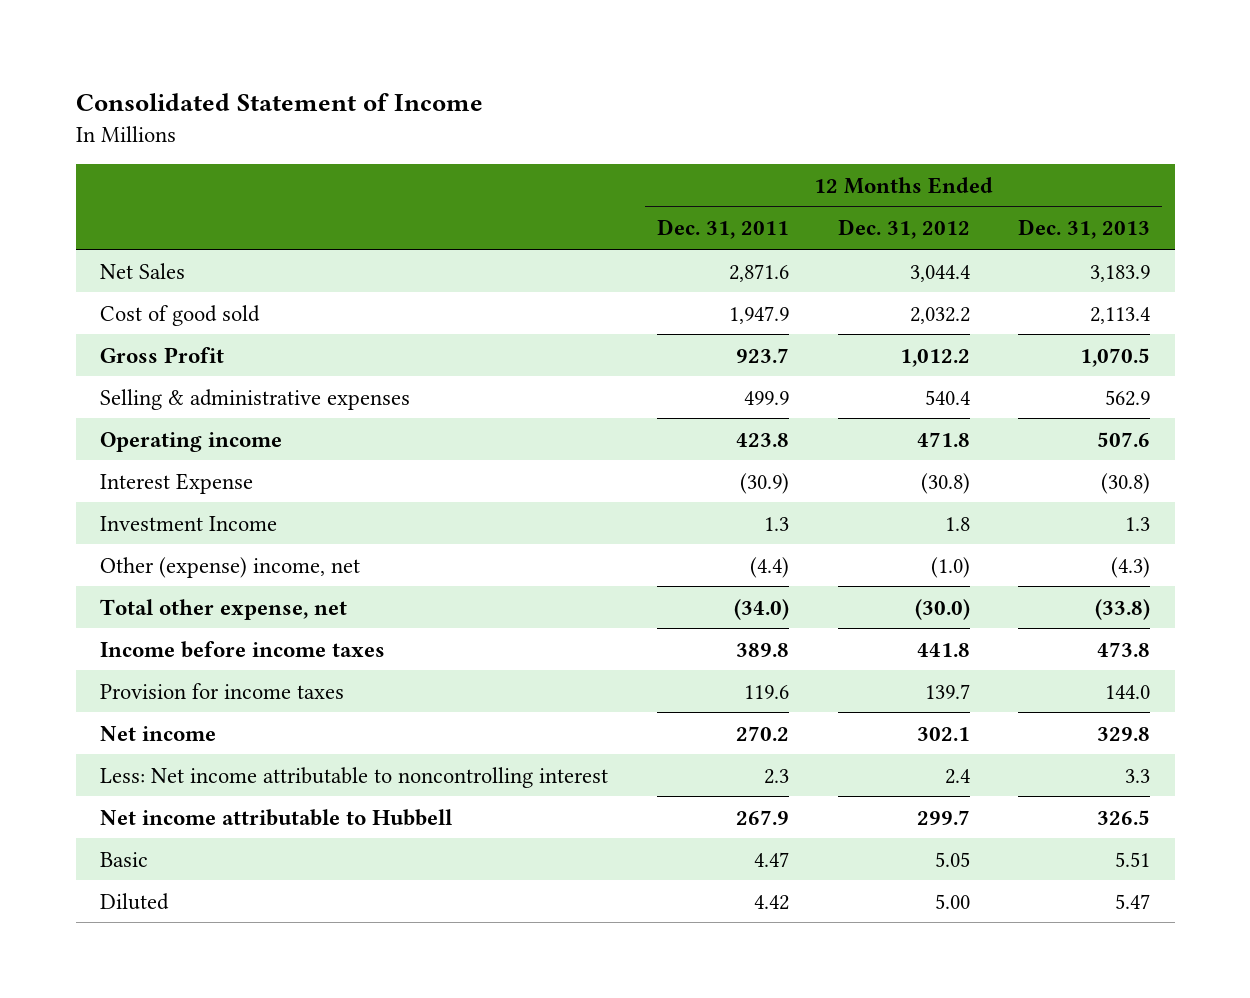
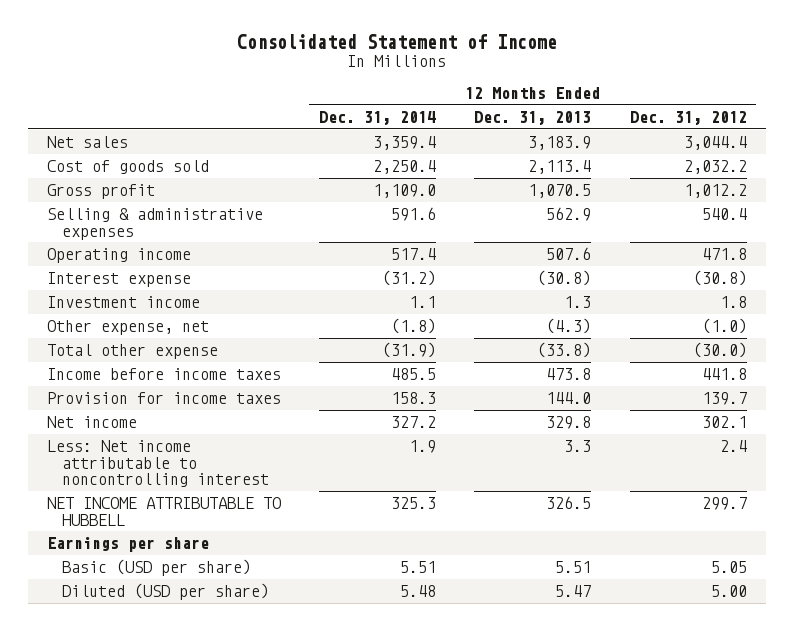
[656,219,789,240] Dec. 31, 2011 -> none
none -> [319,110,437,125] Dec. 31, 2014
[100,262,186,279] Net Sales -> [46,136,128,149] Net sales
[100,304,261,326] Cost of good sold -> [46,160,209,175] Cost of goods sold
[100,346,225,363] Gross Profit -> [46,184,155,200] Gross profit
[100,472,254,494] Interest Expense -> [46,272,191,288] Interest expense
[100,515,278,531] Investment Income -> [46,296,200,309] Investment income
[100,556,361,578] Other (expense) income, net -> [46,320,209,336] Other expense, net
[100,598,348,620] Total other expense, net -> [46,344,218,360] Total other expense
[100,808,454,826] Net income attributable to Hubbell -> [46,497,281,526] NET INCOME ATTRIBUTABLE TO HUBBELL
none -> [46,537,209,553] Earnings per share
[100,851,149,867] Basic -> [61,559,251,577] Basic (USD per share)
[100,892,170,910] Diluted -> [61,583,269,601] Diluted (USD per share)

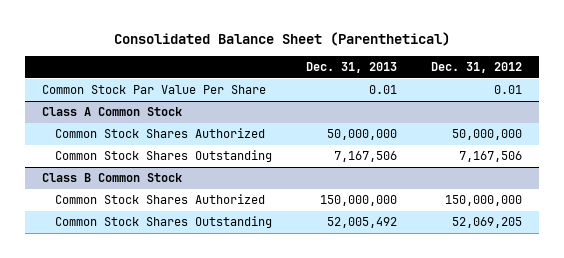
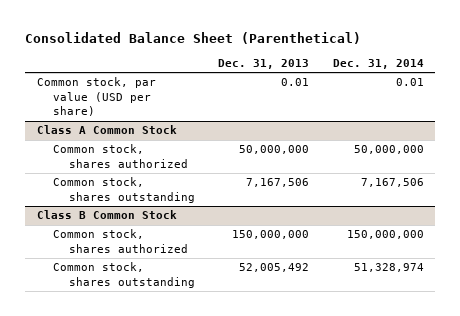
[430,62,522,74] Dec. 31, 2012 -> none
none -> [332,59,424,70] Dec. 31, 2014
[42,85,267,95] Common Stock Par Value Per Share -> [36,77,156,117] Common stock, par value (USD per share)
[54,128,265,139] Common Stock Shares Authorized -> [53,144,189,168] Common stock, shares authorized
[54,150,272,163] Common Stock Shares Outstanding -> [53,177,196,203] Common stock, shares outstanding
[54,194,265,205] Common Stock Shares Authorized -> [53,229,189,253] Common stock, shares authorized
[54,216,272,229] Common Stock Shares Outstanding -> [53,262,196,288] Common stock, shares outstanding

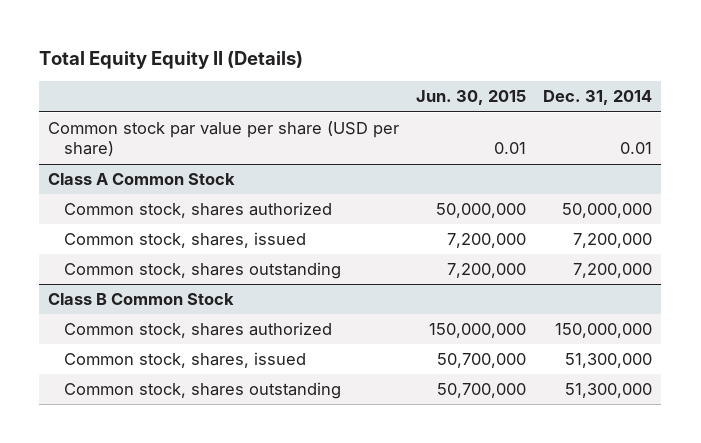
[25,31,362,44] Consolidated Balance Sheet (Parenthetical) -> [39,50,304,69] Total Equity Equity II (Details)
[218,59,310,70] Dec. 31, 2013 -> none
none -> [416,90,527,106] Jun. 30, 2015
[36,77,156,117] Common stock, par value (USD per share) -> [48,121,400,157] Common stock par value per share (USD per share)
none -> [64,232,307,249] Common stock, shares, issued
[360,178,424,188] 7,167,506 -> [573,263,653,279] 7,200,000
none -> [64,352,307,369] Common stock, shares, issued
[353,263,424,273] 51,328,974 -> [565,383,653,399] 51,300,000

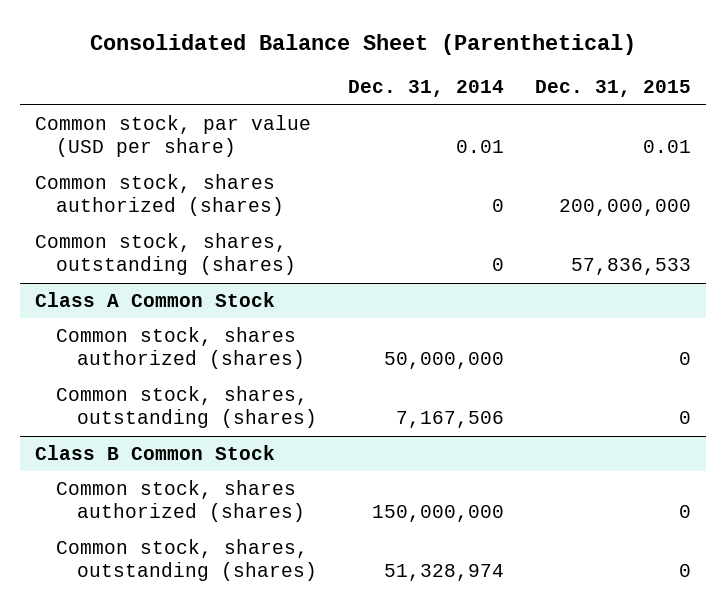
[39,50,304,69] Total Equity Equity II (Details) -> [90,34,637,56] Consolidated Balance Sheet (Parenthetical)
[416,90,527,106] Jun. 30, 2015 -> none
none -> [534,80,691,98] Dec. 31, 2015
[48,121,400,157] Common stock par value per share (USD per share) -> [35,114,312,158] Common stock, par value (USD per share)
none -> [35,173,285,217] Common stock, shares authorized (shares)
none -> [35,232,297,276] Common stock, shares, outstanding (shares)
[64,232,307,249] Common stock, shares, issued -> none
[64,202,333,219] Common stock, shares authorized -> [56,326,306,370] Common stock, shares authorized (shares)
[64,262,342,280] Common stock, shares outstanding -> [56,385,318,429] Common stock, shares, outstanding (shares)
[573,263,653,279] 7,200,000 -> [396,411,505,429] 7,167,506
[64,352,307,369] Common stock, shares, issued -> none
[64,322,333,339] Common stock, shares authorized -> [56,479,306,523] Common stock, shares authorized (shares)
[64,382,342,400] Common stock, shares outstanding -> [56,538,318,582] Common stock, shares, outstanding (shares)
[565,383,653,399] 51,300,000 -> [384,564,505,582] 51,328,974

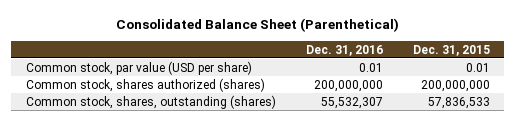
[348,80,505,98] Dec. 31, 2014 -> none
none -> [305,44,383,56] Dec. 31, 2016
[35,291,276,307] Class A Common Stock -> none
[56,326,306,370] Common stock, shares authorized (shares) -> none
[56,385,318,429] Common stock, shares, outstanding (shares) -> none
[35,444,276,460] Class B Common Stock -> none
[56,479,306,523] Common stock, shares authorized (shares) -> none
[56,538,318,582] Common stock, shares, outstanding (shares) -> none

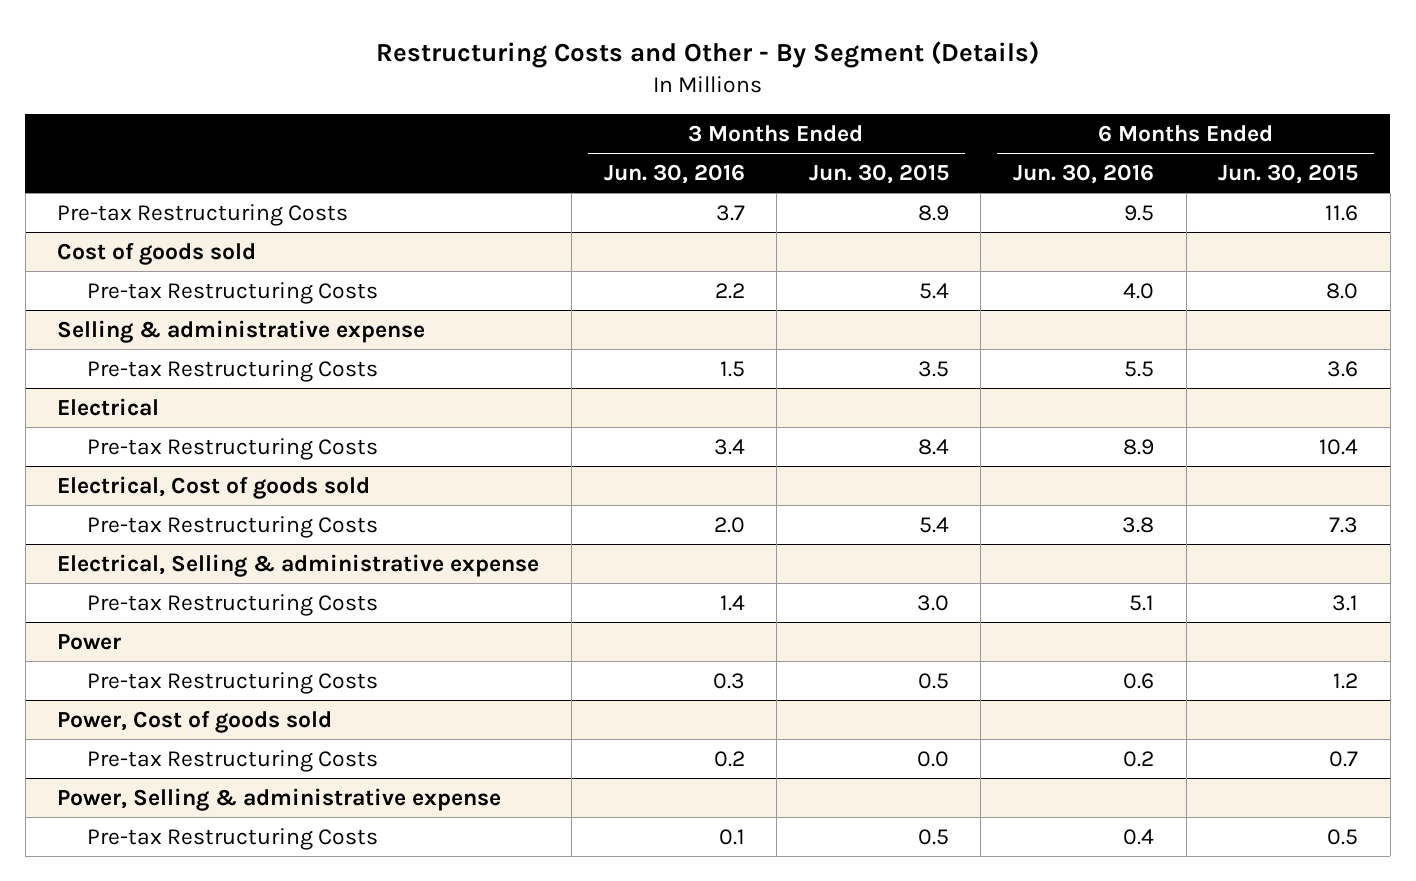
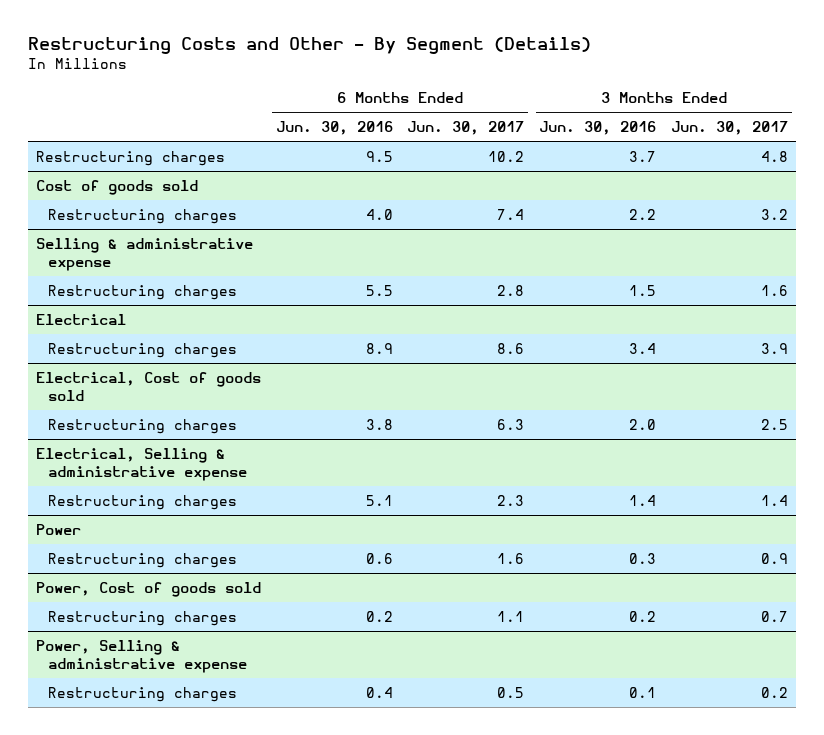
[808,164,949,185] Jun. 30, 2015 -> none
[1218,164,1359,185] Jun. 30, 2015 -> none
none -> [407,121,525,136] Jun. 30, 2017
none -> [671,121,789,136] Jun. 30, 2017
[57,203,349,226] Pre-tax Restructuring Costs -> [35,150,225,166] Restructuring charges
[87,281,379,304] Pre-tax Restructuring Costs -> [47,208,237,224] Restructuring charges
[87,359,379,382] Pre-tax Restructuring Costs -> [47,284,237,300] Restructuring charges
[87,437,379,460] Pre-tax Restructuring Costs -> [47,342,237,358] Restructuring charges
[87,515,379,538] Pre-tax Restructuring Costs -> [47,418,237,434] Restructuring charges
[87,593,379,616] Pre-tax Restructuring Costs -> [47,494,237,510] Restructuring charges
[87,671,379,694] Pre-tax Restructuring Costs -> [47,552,237,568] Restructuring charges
[87,749,379,772] Pre-tax Restructuring Costs -> [47,610,237,626] Restructuring charges
[87,827,379,850] Pre-tax Restructuring Costs -> [47,686,237,702] Restructuring charges

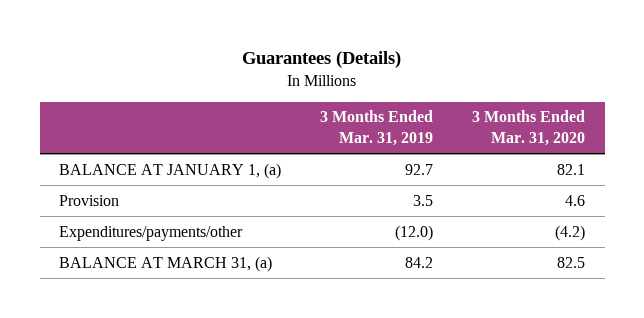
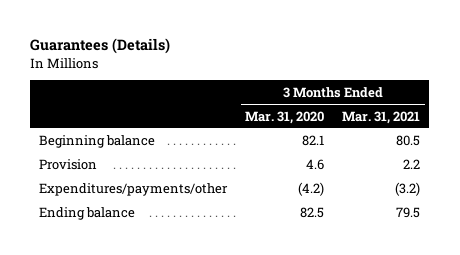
[320,110,434,146] 3 Months Ended Mar. 31, 2019 -> none
none -> [342,110,421,124] Mar. 31, 2021
[59,162,282,179] BALANCE AT JANUARY 1, (a) -> [39,135,156,149] Beginning balance
[59,255,273,272] BALANCE AT MARCH 31, (a) -> [39,207,136,221] Ending balance

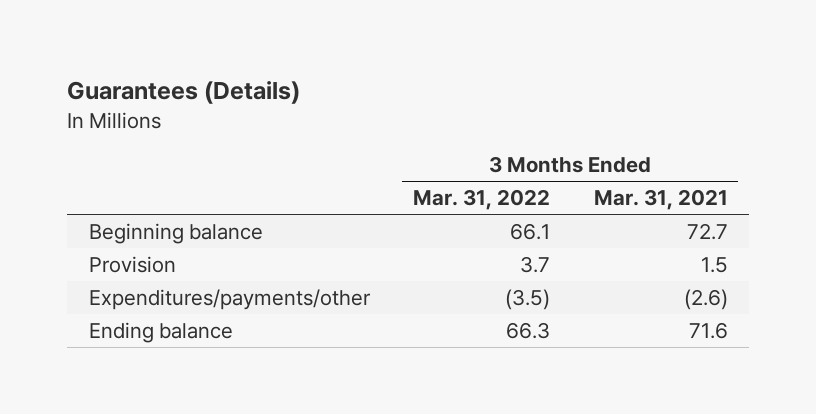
[245,110,325,124] Mar. 31, 2020 -> none
none -> [413,189,551,211] Mar. 31, 2022
[396,135,421,147] 80.5 -> [686,222,728,240] 72.7
[403,159,421,170] 2.2 -> [700,256,728,273] 1.5
[395,182,421,197] (3.2) -> [683,288,728,310] (2.6)
[396,207,421,219] 79.5 -> [688,321,728,339] 71.6

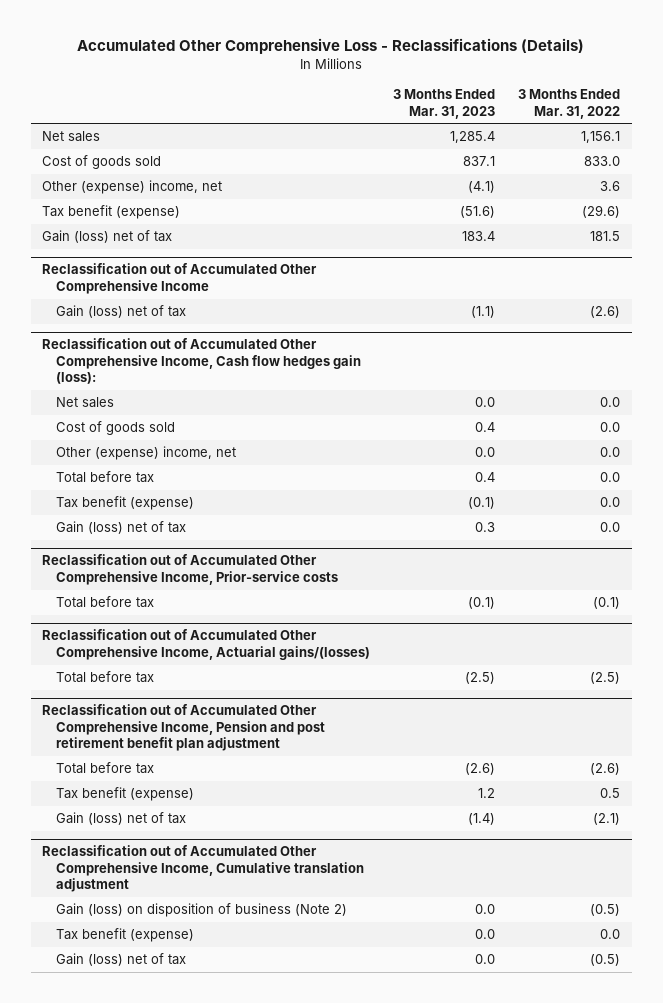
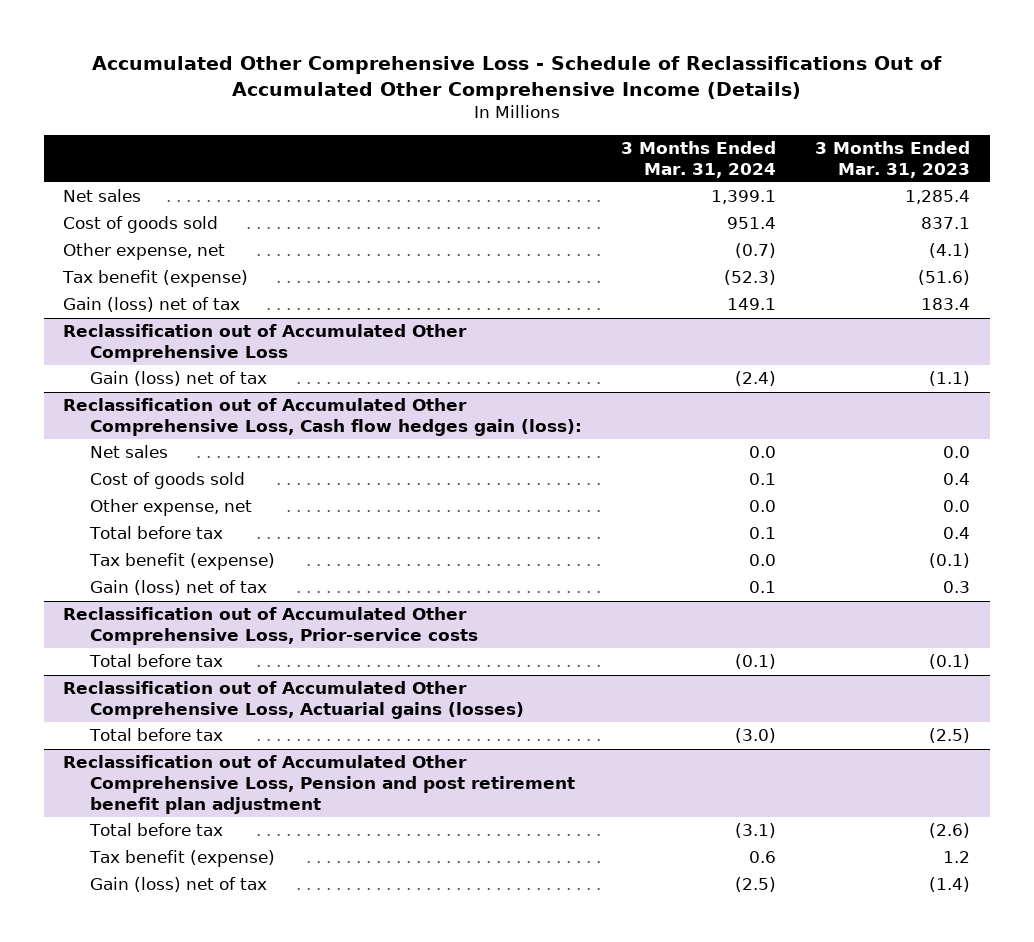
[77,38,585,55] Accumulated Other Comprehensive Loss - Reclassifications (Details) -> [91,55,942,100] Accumulated Other Comprehensive Loss - Schedule of Reclassifications Out of Accumulated Other Comprehensive Income (Details)
[518,89,621,119] 3 Months Ended Mar. 31, 2022 -> none
none -> [621,141,777,178] 3 Months Ended Mar. 31, 2024
[42,180,223,195] Other (expense) income, net -> [63,243,226,261] Other expense, net
[42,263,318,294] Reclassification out of Accumulated Other Comprehensive Income -> [63,324,468,363] Reclassification out of Accumulated Other Comprehensive Loss
[42,338,362,385] Reclassification out of Accumulated Other Comprehensive Income, Cash flow hedges gain (loss): -> [63,398,582,437] Reclassification out of Accumulated Other Comprehensive Loss, Cash flow hedges gain (loss):
[56,446,237,461] Other (expense) income, net -> [89,499,252,517] Other expense, net
[42,554,339,585] Reclassification out of Accumulated Other Comprehensive Income, Prior-service costs -> [63,607,478,646] Reclassification out of Accumulated Other Comprehensive Loss, Prior-service costs
[42,629,371,660] Reclassification out of Accumulated Other Comprehensive Income, Actuarial gains/(losses) -> [63,681,524,720] Reclassification out of Accumulated Other Comprehensive Loss, Actuarial gains (losses)
[42,704,326,752] Reclassification out of Accumulated Other Comprehensive Income, Pension and post retirement benefit plan adjustment -> [63,755,575,814] Reclassification out of Accumulated Other Comprehensive Loss, Pension and post retirement benefit plan adjustment
[42,845,365,893] Reclassification out of Accumulated Other Comprehensive Income, Cumulative translation adjustment -> none
[56,903,348,918] Gain (loss) on disposition of business (Note 2) -> none
[56,928,195,943] Tax benefit (expense) -> none
[56,953,187,967] Gain (loss) net of tax -> none

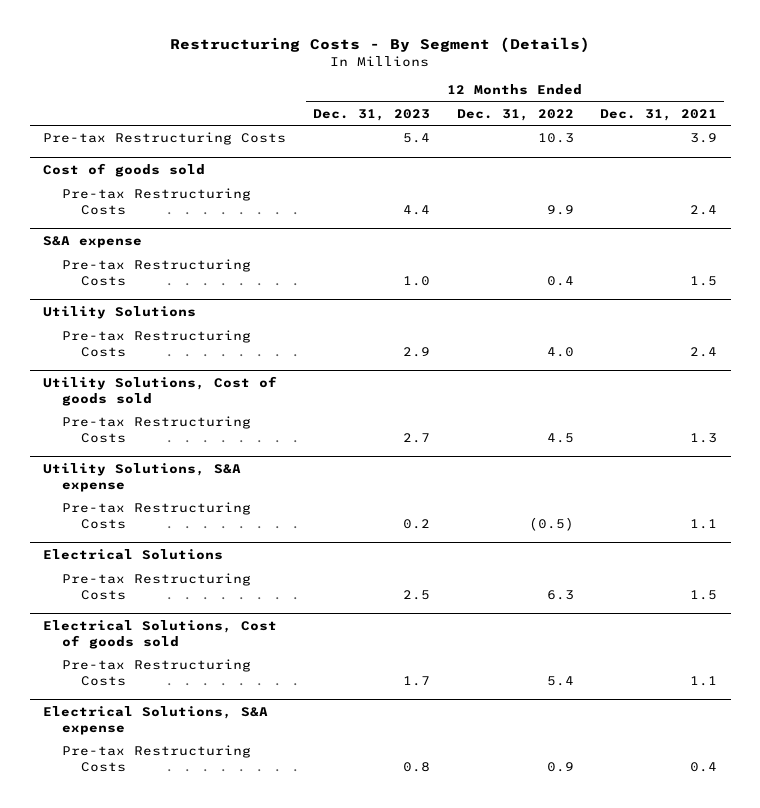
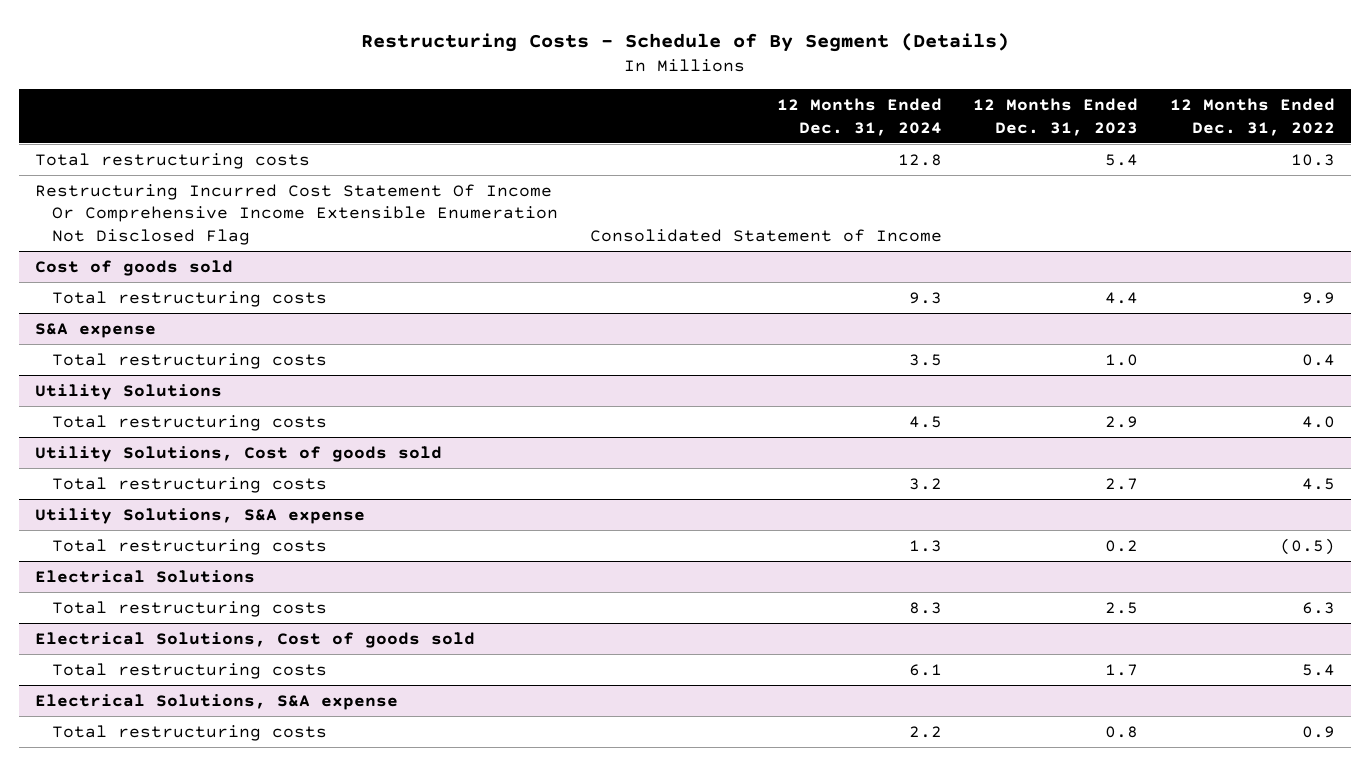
[170,36,591,53] Restructuring Costs - By Segment (Details) -> [360,32,1009,52] Restructuring Costs - Schedule of By Segment (Details)
[600,108,718,121] Dec. 31, 2021 -> none
none -> [776,98,942,136] 12 Months Ended Dec. 31, 2024
[43,132,287,146] Pre-tax Restructuring Costs -> [34,153,310,170] Total restructuring costs
none -> [34,184,559,245] Restructuring Incurred Cost Statement Of Income Or Comprehensive Income Extensible Enumeration Not Disclosed Flag
[61,188,251,215] Pre-tax Restructuring Costs -> [52,291,328,308] Total restructuring costs
[61,259,251,286] Pre-tax Restructuring Costs -> [52,353,328,370] Total restructuring costs
[61,330,251,357] Pre-tax Restructuring Costs -> [52,415,328,432] Total restructuring costs
[61,416,251,443] Pre-tax Restructuring Costs -> [52,477,328,494] Total restructuring costs
[61,502,251,529] Pre-tax Restructuring Costs -> [52,539,328,556] Total restructuring costs
[61,573,251,600] Pre-tax Restructuring Costs -> [52,601,328,618] Total restructuring costs
[61,659,251,686] Pre-tax Restructuring Costs -> [52,663,328,680] Total restructuring costs
[61,745,251,772] Pre-tax Restructuring Costs -> [52,725,328,742] Total restructuring costs

